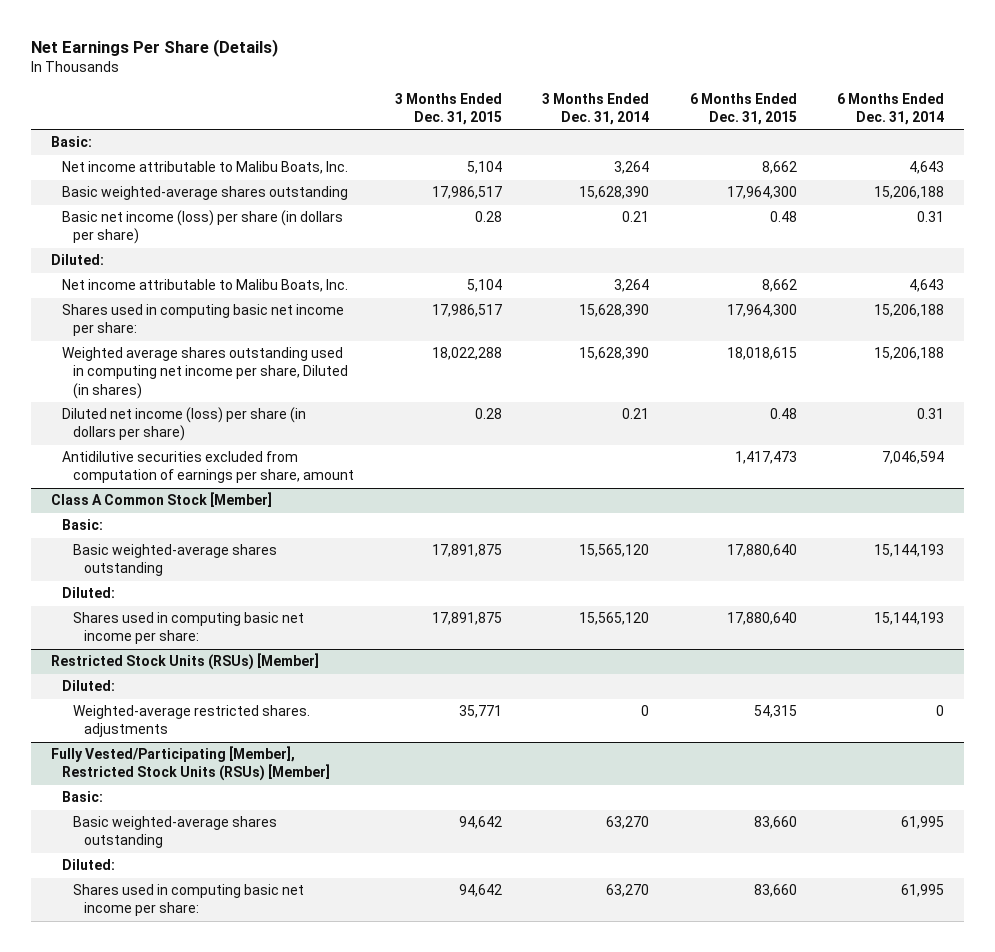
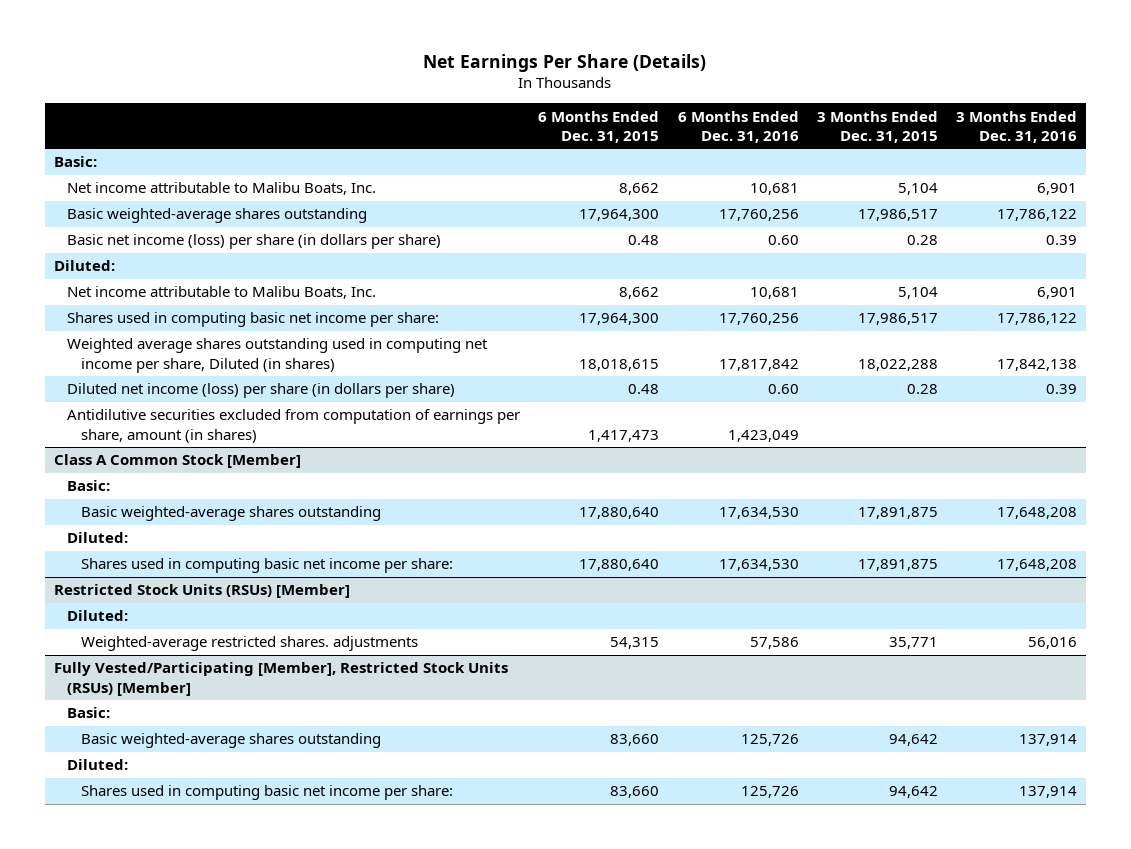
[542,92,650,125] 3 Months Ended Dec. 31, 2014 -> none
[836,92,944,125] 6 Months Ended Dec. 31, 2014 -> none
none -> [677,110,799,143] 6 Months Ended Dec. 31, 2016
none -> [956,110,1078,143] 3 Months Ended Dec. 31, 2016
[62,451,355,484] Antidilutive securities excluded from computation of earnings per share, amount -> [67,409,521,443] Antidilutive securities excluded from computation of earnings per share, amount (in shares)

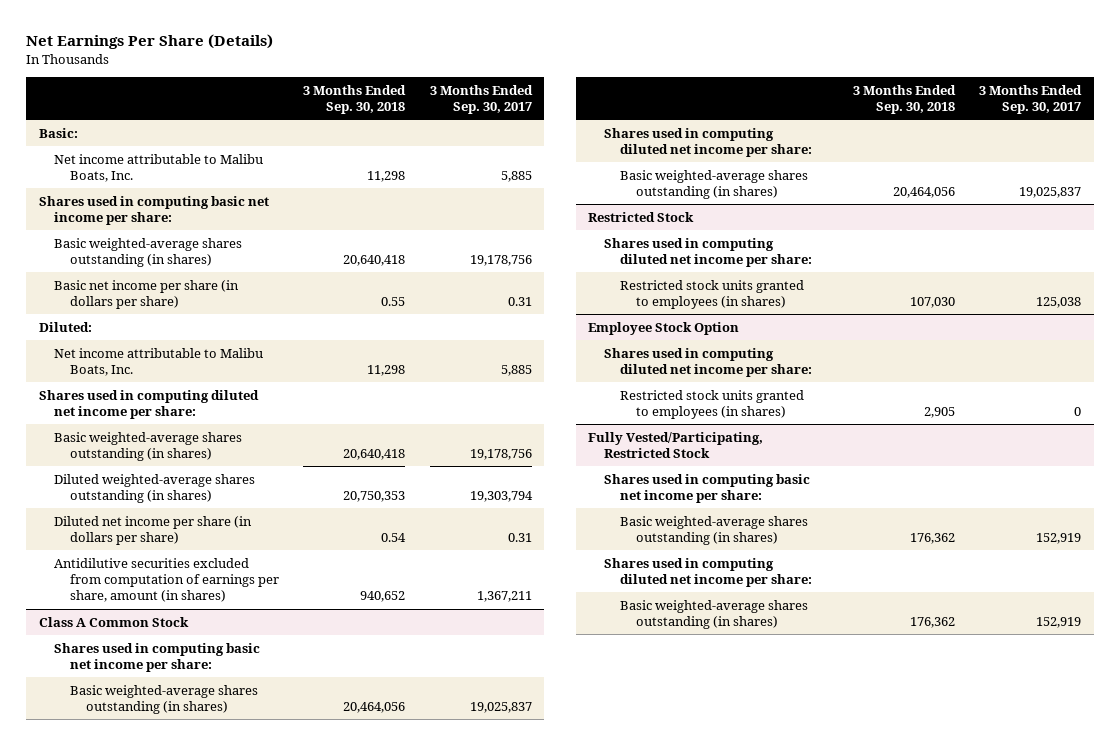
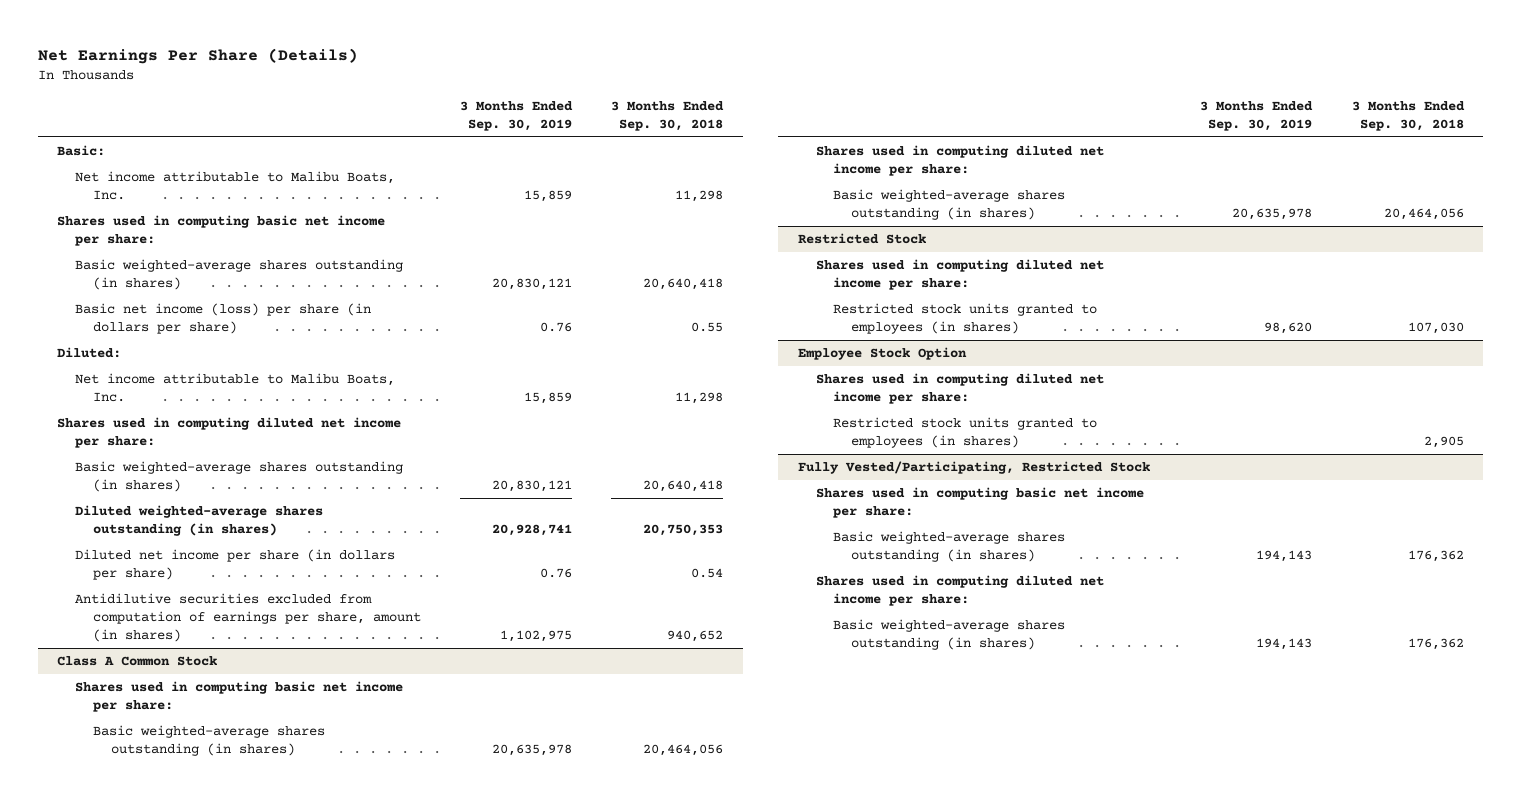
[429,84,533,114] 3 Months Ended Sep. 30, 2017 -> none
none -> [460,101,574,132] 3 Months Ended Sep. 30, 2019
[54,279,240,310] Basic net income per share (in dollars per share) -> [75,303,372,335] Basic net income (loss) per share (in dollars per share)

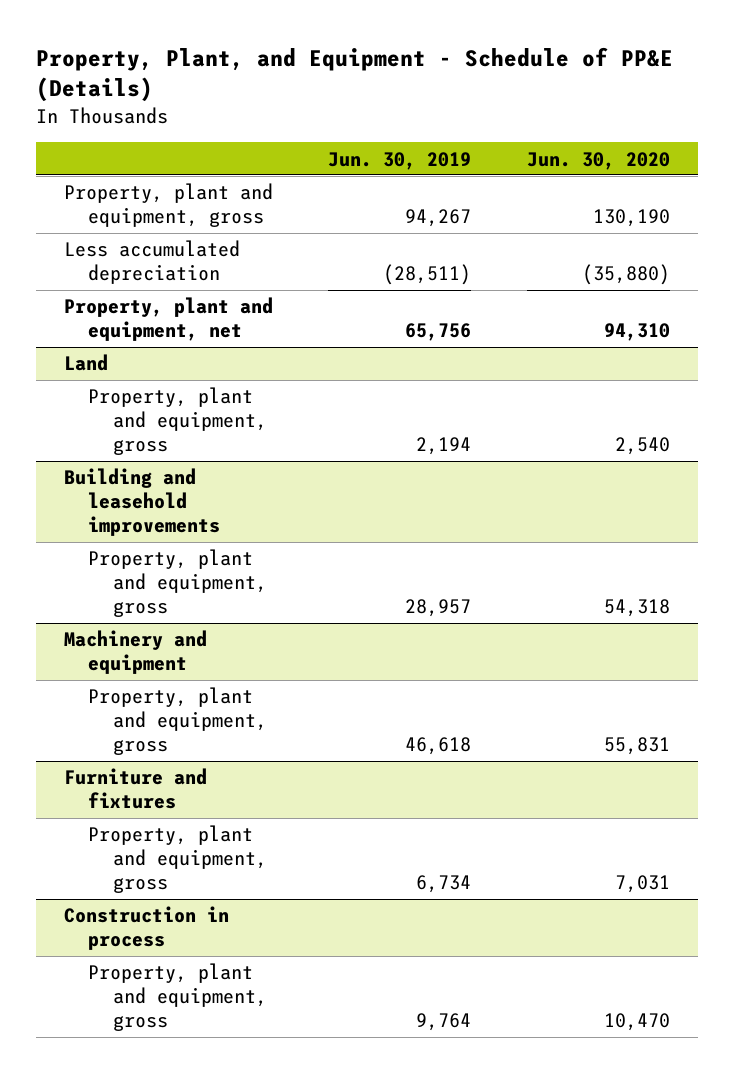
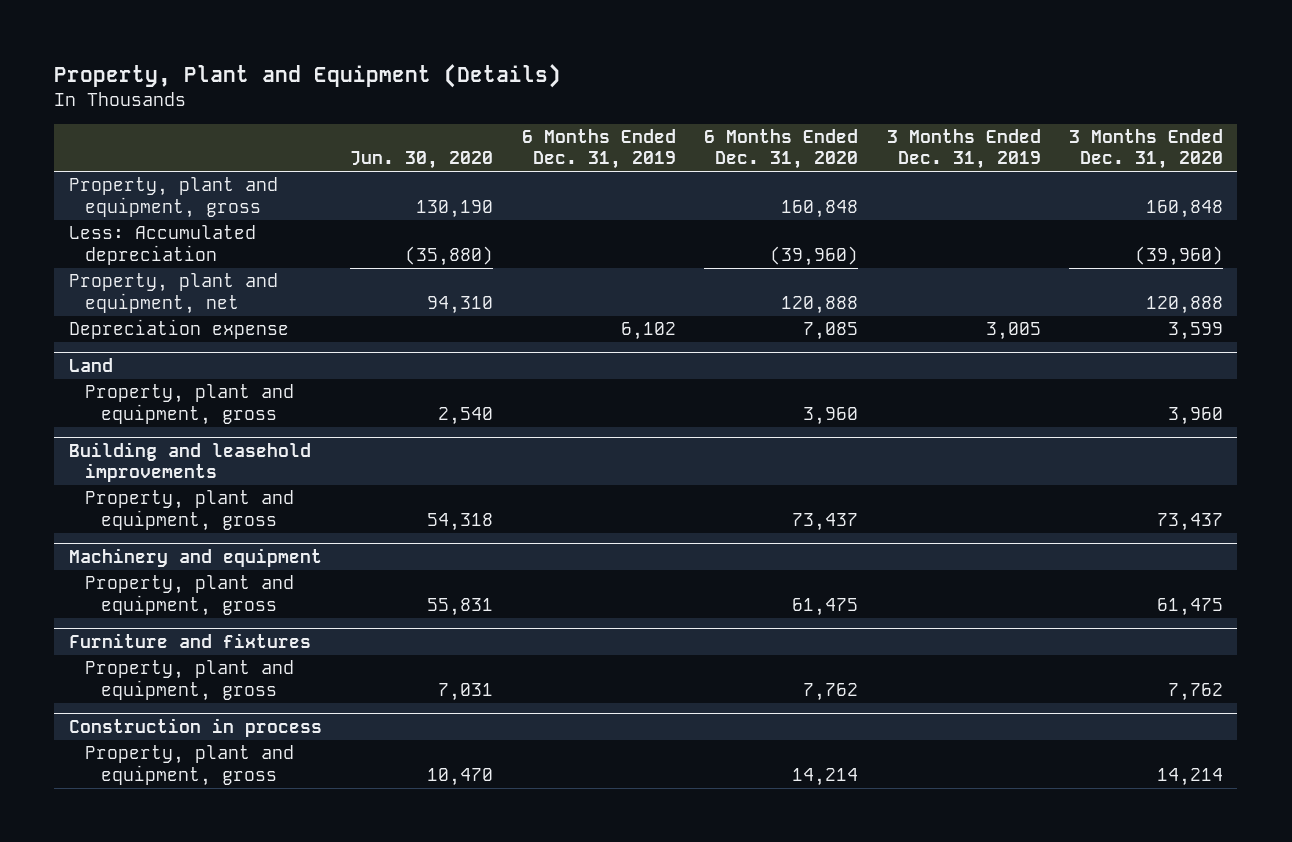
[35,47,673,103] Property, Plant, and Equipment - Schedule of PP&E (Details) -> [54,63,562,88] Property, Plant and Equipment (Details)
[328,151,472,170] Jun. 30, 2019 -> none
none -> [521,129,676,170] 6 Months Ended Dec. 31, 2019
none -> [704,129,859,170] 6 Months Ended Dec. 31, 2020
none -> [886,129,1041,170] 3 Months Ended Dec. 31, 2019
none -> [1069,129,1224,170] 3 Months Ended Dec. 31, 2020
[63,240,240,285] Less accumulated depreciation -> [68,225,256,265] Less: Accumulated depreciation
none -> [68,319,289,340] Depreciation expense

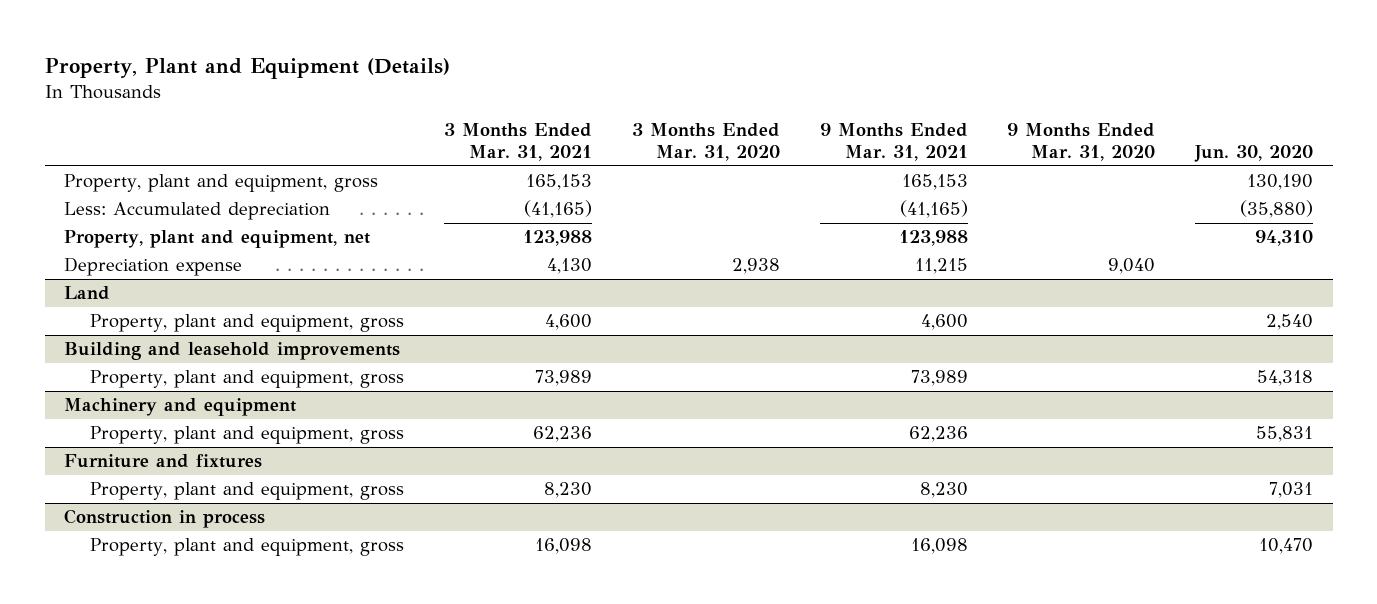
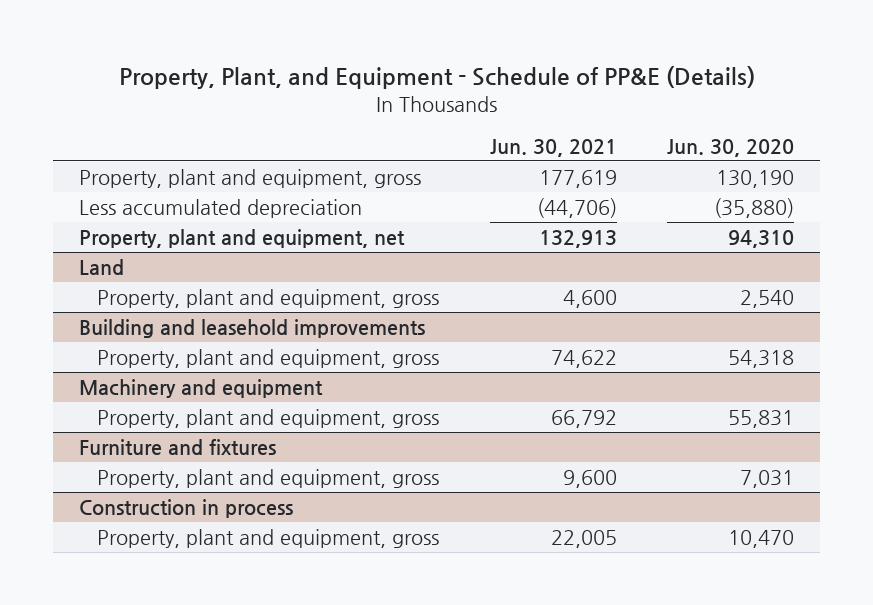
[44,58,450,80] Property, Plant and Equipment (Details) -> [118,66,755,90] Property, Plant, and Equipment - Schedule of PP&E (Details)
[444,123,593,162] 3 Months Ended Mar. 31, 2021 -> none
[631,123,780,162] 3 Months Ended Mar. 31, 2020 -> none
[819,123,968,162] 9 Months Ended Mar. 31, 2021 -> none
[1007,123,1156,162] 9 Months Ended Mar. 31, 2020 -> none
none -> [489,139,617,158] Jun. 30, 2021
[64,202,331,221] Less: Accumulated depreciation -> [78,198,362,218] Less accumulated depreciation
[64,257,243,277] Depreciation expense -> none

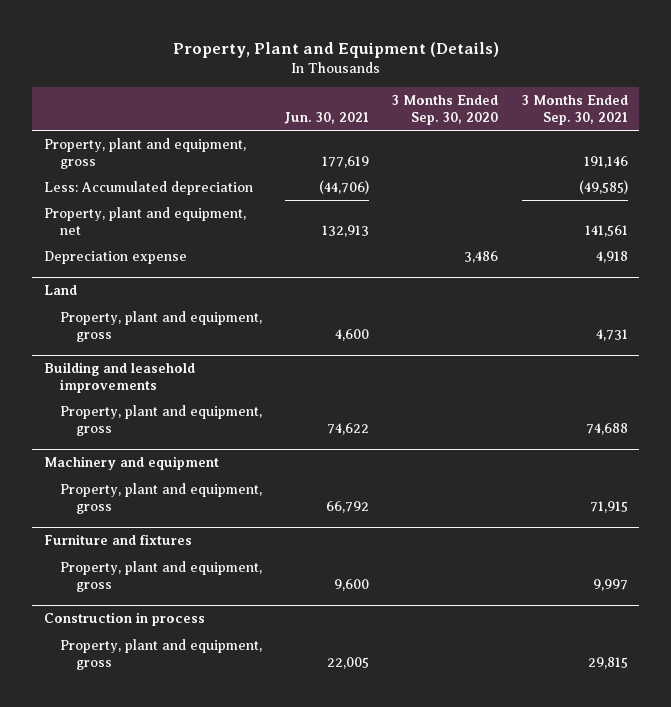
[118,66,755,90] Property, Plant, and Equipment - Schedule of PP&E (Details) -> [172,42,499,59] Property, Plant and Equipment (Details)
[667,139,795,158] Jun. 30, 2020 -> none
none -> [392,95,499,126] 3 Months Ended Sep. 30, 2020
none -> [521,95,628,126] 3 Months Ended Sep. 30, 2021
[78,198,362,218] Less accumulated depreciation -> [43,181,253,196] Less: Accumulated depreciation
none -> [43,251,187,265] Depreciation expense

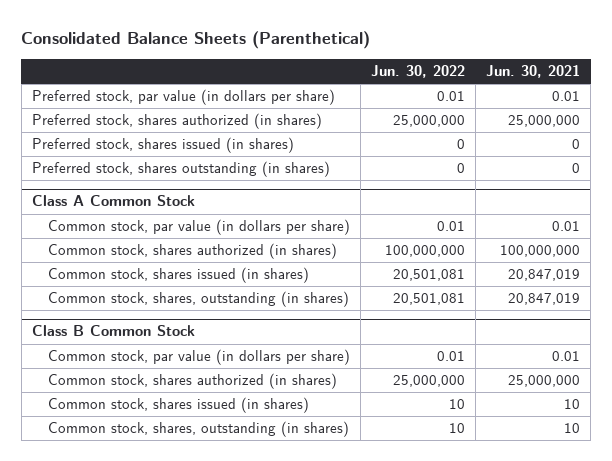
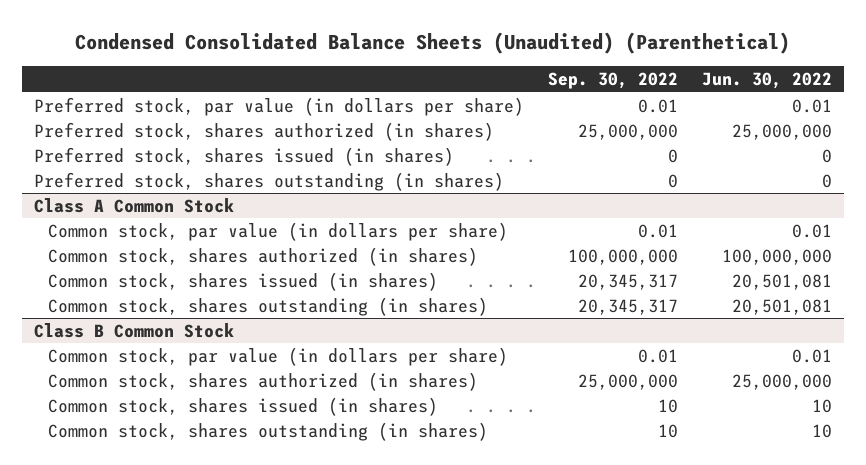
[21,30,371,49] Consolidated Balance Sheets (Parenthetical) -> [74,31,790,54] Condensed Consolidated Balance Sheets (Unaudited) (Parenthetical)
[486,64,581,78] Jun. 30, 2021 -> none
none -> [547,72,678,90] Sep. 30, 2022
[47,291,349,308] Common stock, shares, outstanding (in shares) -> [48,296,489,316] Common stock, shares outstanding (in shares)
[47,421,349,438] Common stock, shares, outstanding (in shares) -> [48,421,489,441] Common stock, shares outstanding (in shares)

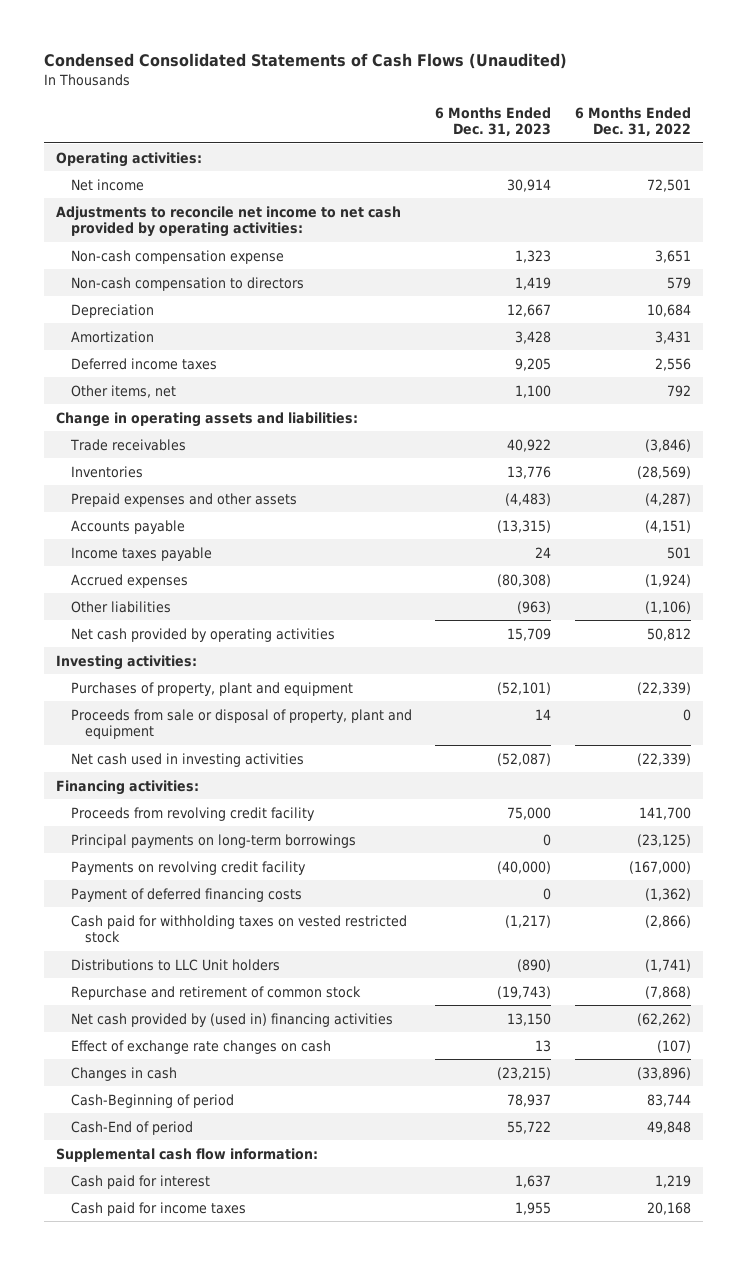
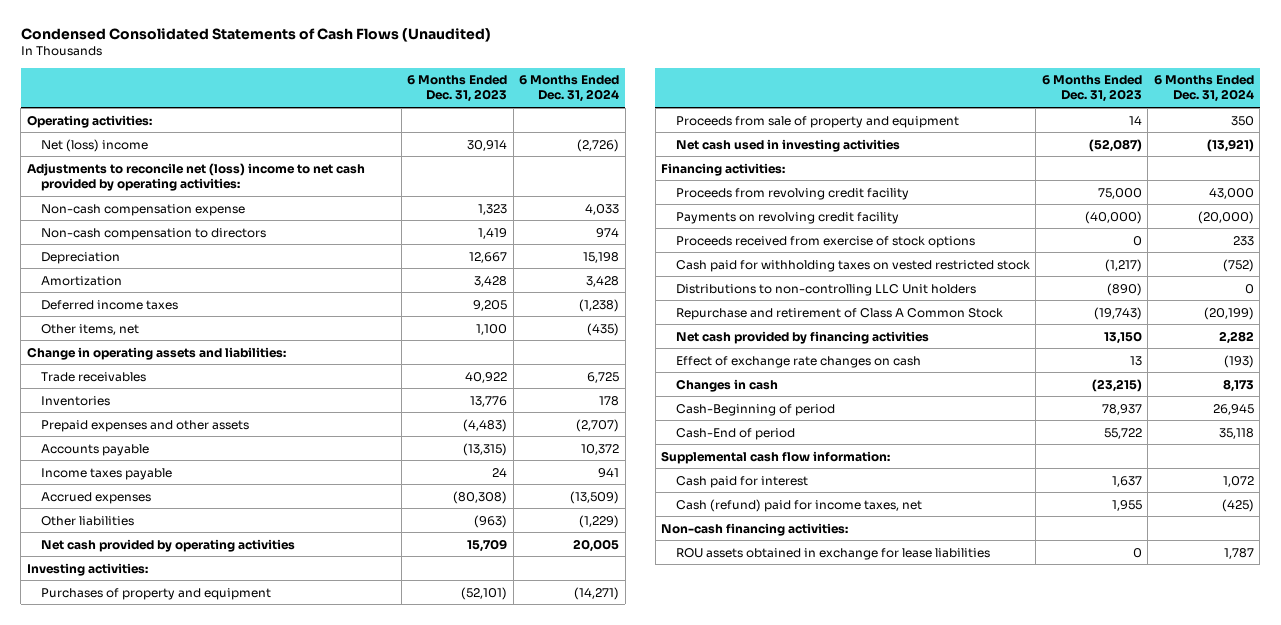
[574,106,691,137] 6 Months Ended Dec. 31, 2022 -> none
none -> [519,75,620,103] 6 Months Ended Dec. 31, 2024
[70,178,144,191] Net income -> [41,138,149,152] Net (loss) income
[56,205,402,238] Adjustments to reconcile net income to net cash provided by operating activities: -> [26,162,365,191] Adjustments to reconcile net (loss) income to net cash provided by operating activities:
[70,681,353,696] Purchases of property, plant and equipment -> [41,587,272,600] Purchases of property and equipment
[70,708,412,740] Proceeds from sale or disposal of property, plant and equipment -> [675,115,959,128] Proceeds from sale of property and equipment
[70,833,356,848] Principal payments on long-term borrowings -> none
[70,887,302,902] Payment of deferred financing costs -> none
none -> [675,235,975,248] Proceeds received from exercise of stock options
[70,958,280,971] Distributions to LLC Unit holders -> [675,283,976,296] Distributions to non-controlling LLC Unit holders
[70,985,361,1000] Repurchase and retirement of common stock -> [675,307,1003,320] Repurchase and retirement of Class A Common Stock
[70,1012,393,1027] Net cash provided by (used in) financing activities -> [675,330,929,344] Net cash provided by financing activities
[70,1201,246,1216] Cash paid for income taxes -> [675,498,922,512] Cash (refund) paid for income taxes, net
none -> [661,522,849,536] Non-cash financing activities:
none -> [675,547,990,560] ROU assets obtained in exchange for lease liabilities

